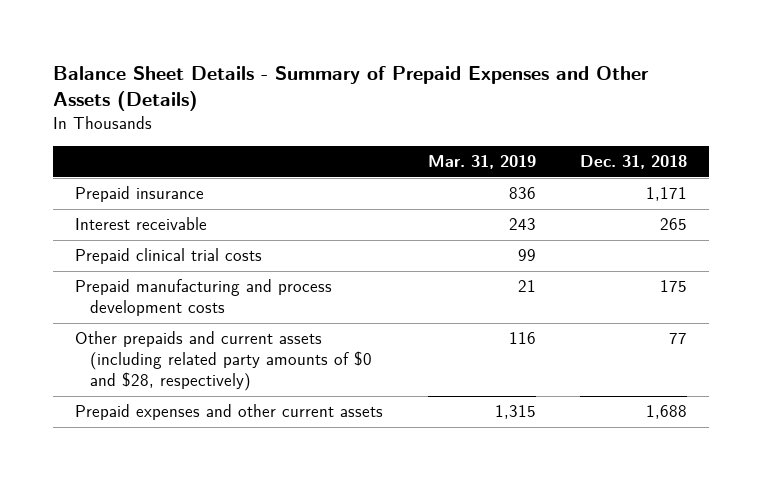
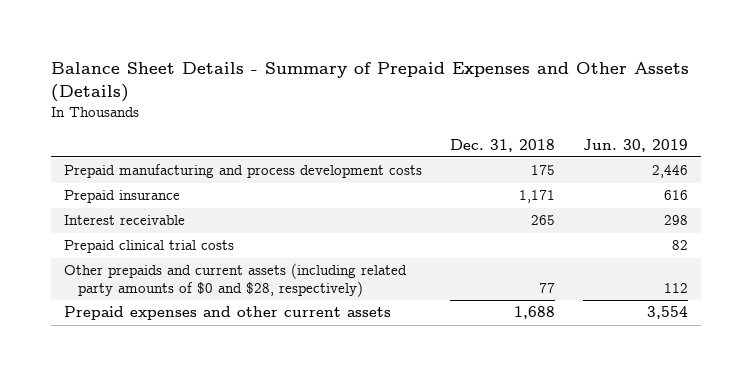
[427,155,536,170] Mar. 31, 2019 -> none
none -> [582,138,688,152] Jun. 30, 2019
[75,279,333,317] Prepaid manufacturing and process development costs -> [64,164,423,179] Prepaid manufacturing and process development costs

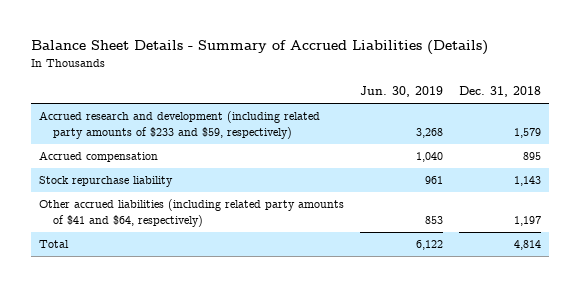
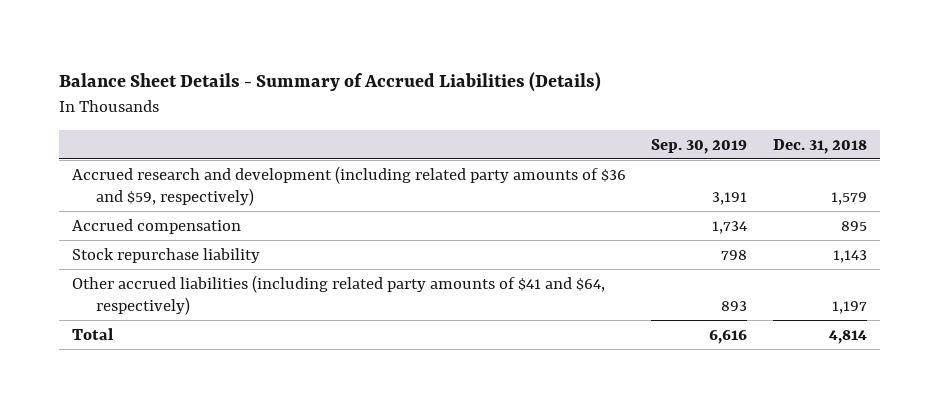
[359,86,443,98] Jun. 30, 2019 -> none
none -> [651,138,748,154] Sep. 30, 2019
[39,111,321,139] Accrued research and development (including related party amounts of $233 and $59, respectively) -> [71,165,626,207] Accrued research and development (including related party amounts of $36 and $59, respectively)

